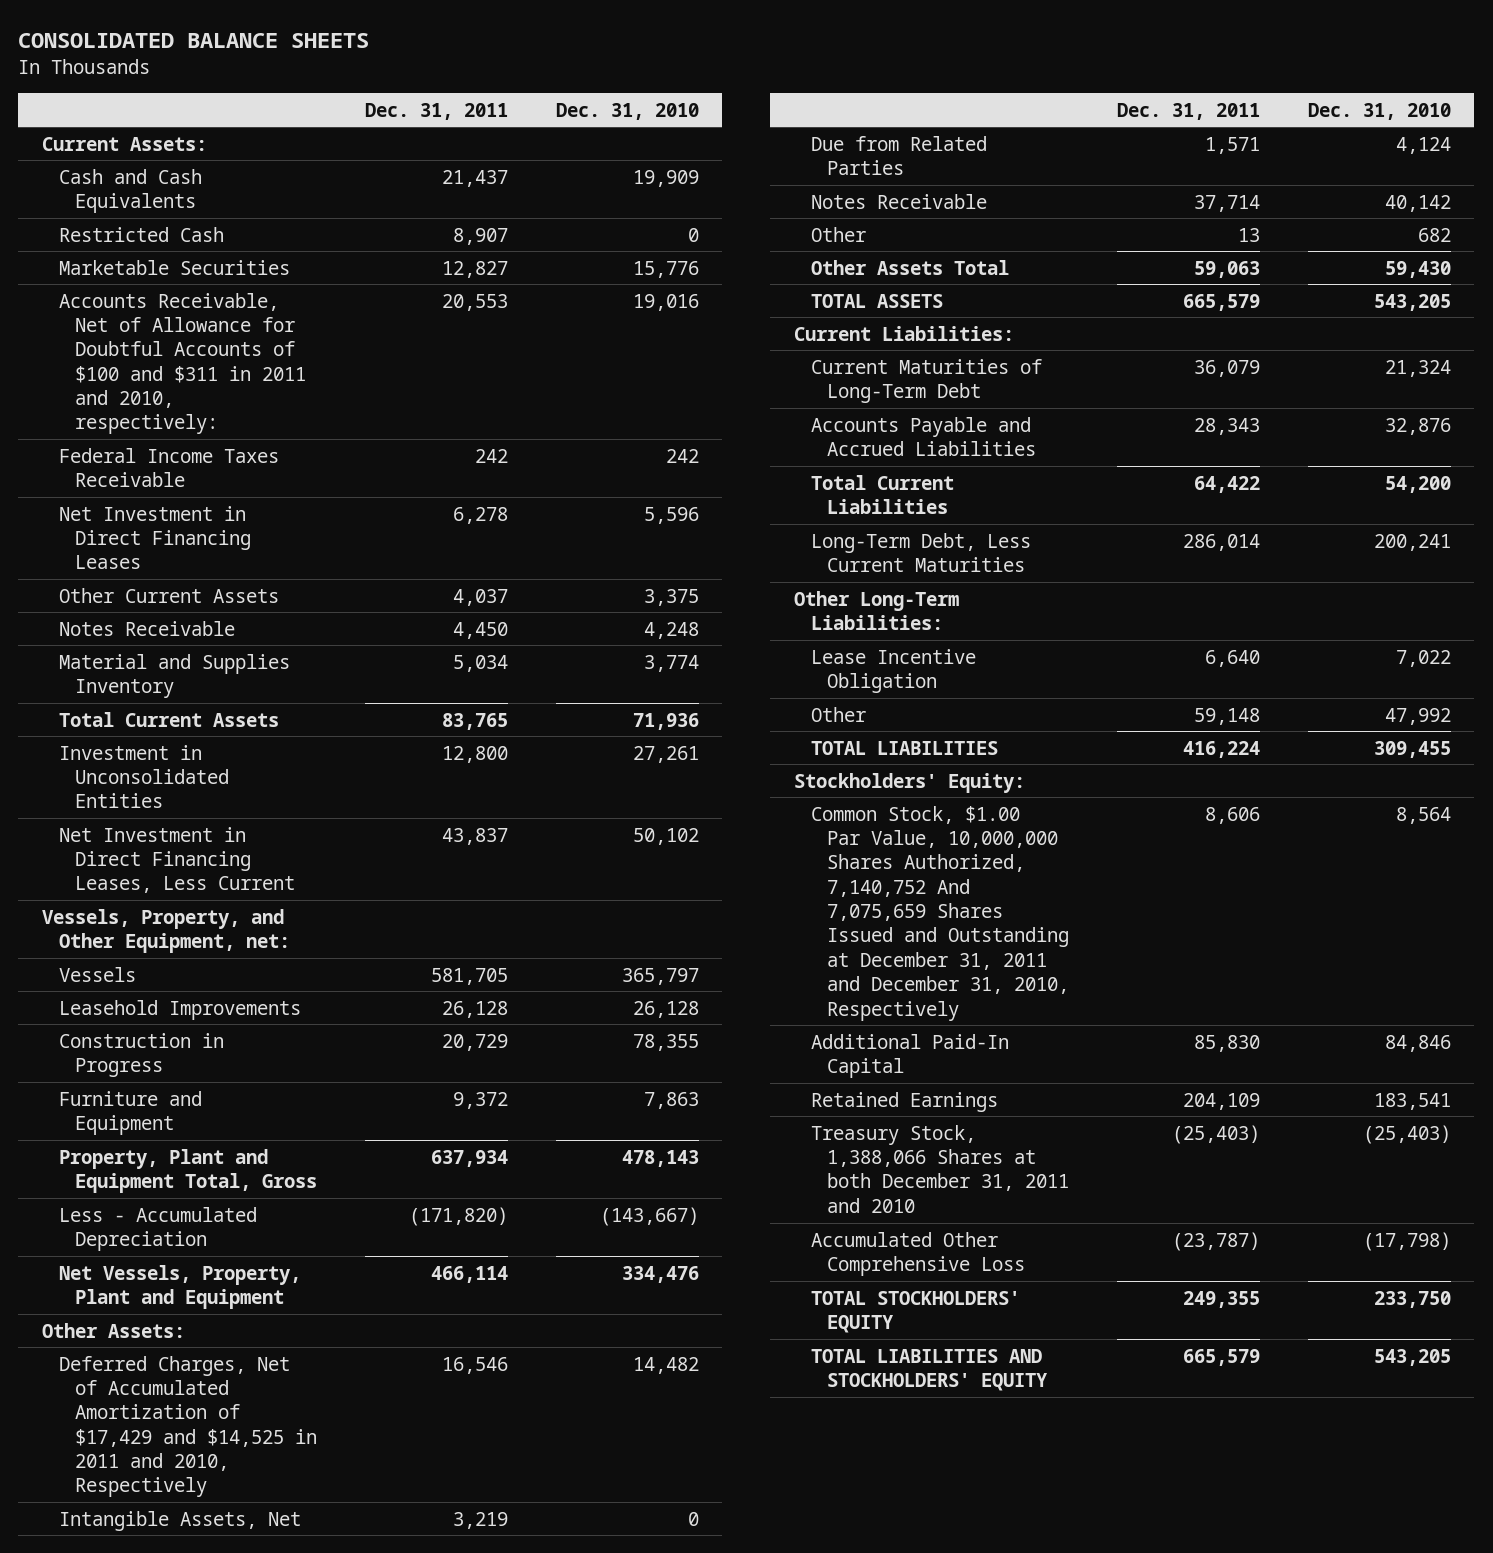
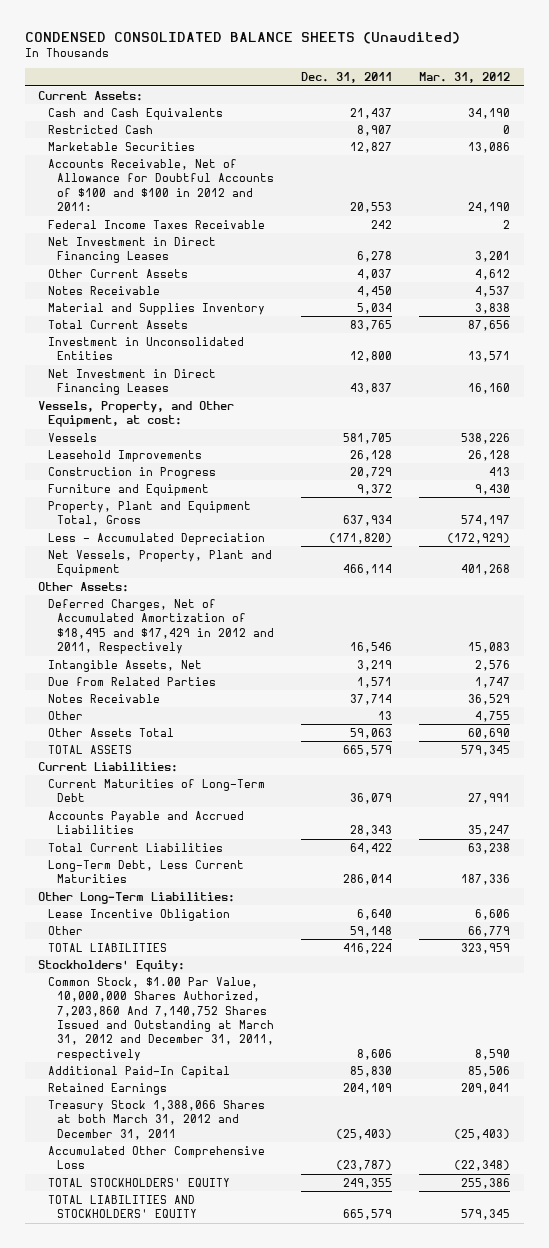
[18,32,370,48] CONSOLIDATED BALANCE SHEETS -> [24,32,460,45] CONDENSED CONSOLIDATED BALANCE SHEETS (Unaudited)
[555,102,699,120] Dec. 31, 2010 -> none
none -> [419,72,511,84] Mar. 31, 2012
[58,292,307,435] Accounts Receivable, Net of Allowance for Doubtful Accounts of $100 and $311 in 2011 and 2010, respectively: -> [47,158,275,212] Accounts Receivable, Net of Allowance for Doubtful Accounts of $100 and $100 in 2012 and 2011:
[58,826,296,894] Net Investment in Direct Financing Leases, Less Current -> [47,368,216,396] Net Investment in Direct Financing Leases
[42,908,290,953] Vessels, Property, and Other Equipment, net: -> [38,400,235,428] Vessels, Property, and Other Equipment, at cost:
[58,1355,318,1498] Deferred Charges, Net of Accumulated Amortization of $17,429 and $14,525 in 2011 and 2010, Respectively -> [47,598,275,655] Deferred Charges, Net of Accumulated Amortization of $18,495 and $17,429 in 2012 and 2011, Respectively
[810,805,1070,1021] Common Stock, $1.00 Par Value, 10,000,000 Shares Authorized, 7,140,752 And 7,075,659 Shares Issued and Outstanding at December 31, 2011 and December 31, 2010, Respectively -> [47,976,275,1061] Common Stock, $1.00 Par Value, 10,000,000 Shares Authorized, 7,203,860 And 7,140,752 Shares Issued and Outstanding at March 31, 2012 and December 31, 2011, respectively
[810,1124,1070,1213] Treasury Stock, 1,388,066 Shares at both December 31, 2011 and 2010 -> [47,1099,265,1140] Treasury Stock 1,388,066 Shares at both March 31, 2012 and December 31, 2011

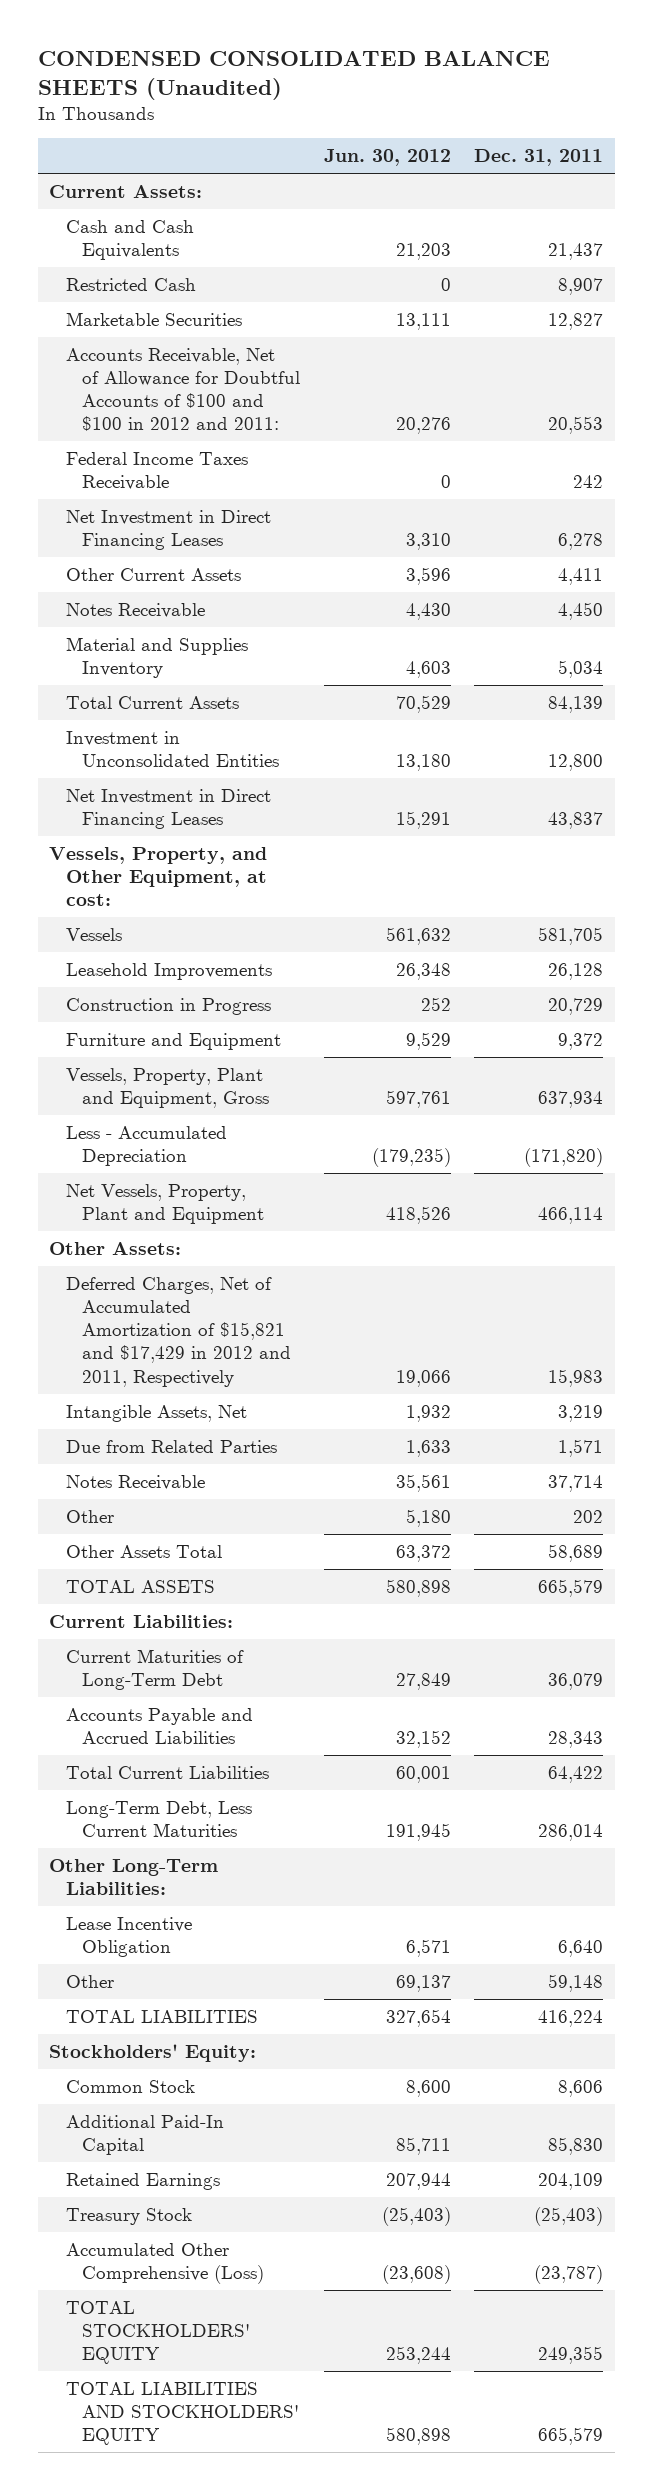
[419,72,511,84] Mar. 31, 2012 -> none
none -> [323,149,451,167] Jun. 30, 2012
[357,268,393,280] 4,037 -> [558,567,604,585] 4,411
[350,319,393,331] 83,765 -> [548,695,604,713] 84,139
[47,500,251,527] Property, Plant and Equipment Total, Gross -> [65,1067,270,1109] Vessels, Property, Plant and Equipment, Gross
[47,598,275,655] Deferred Charges, Net of Accumulated Amortization of $18,495 and $17,429 in 2012 and 2011, Respectively -> [65,1276,292,1387] Deferred Charges, Net of Accumulated Amortization of $15,821 and $17,429 in 2012 and 2011, Respectively
[350,642,393,654] 16,546 -> [548,1368,604,1387] 15,983
[378,710,393,720] 13 -> [573,1509,604,1523] 202
[350,727,393,739] 59,063 -> [548,1543,604,1562] 58,689
[47,976,275,1061] Common Stock, $1.00 Par Value, 10,000,000 Shares Authorized, 7,203,860 And 7,140,752 Shares Issued and Outstanding at March 31, 2012 and December 31, 2011, respectively -> [65,2079,195,2093] Common Stock
[47,1099,265,1140] Treasury Stock 1,388,066 Shares at both March 31, 2012 and December 31, 2011 -> [65,2207,192,2225] Treasury Stock
[47,1145,265,1170] Accumulated Other Comprehensive Loss -> [65,2242,265,2285] Accumulated Other Comprehensive (Loss)

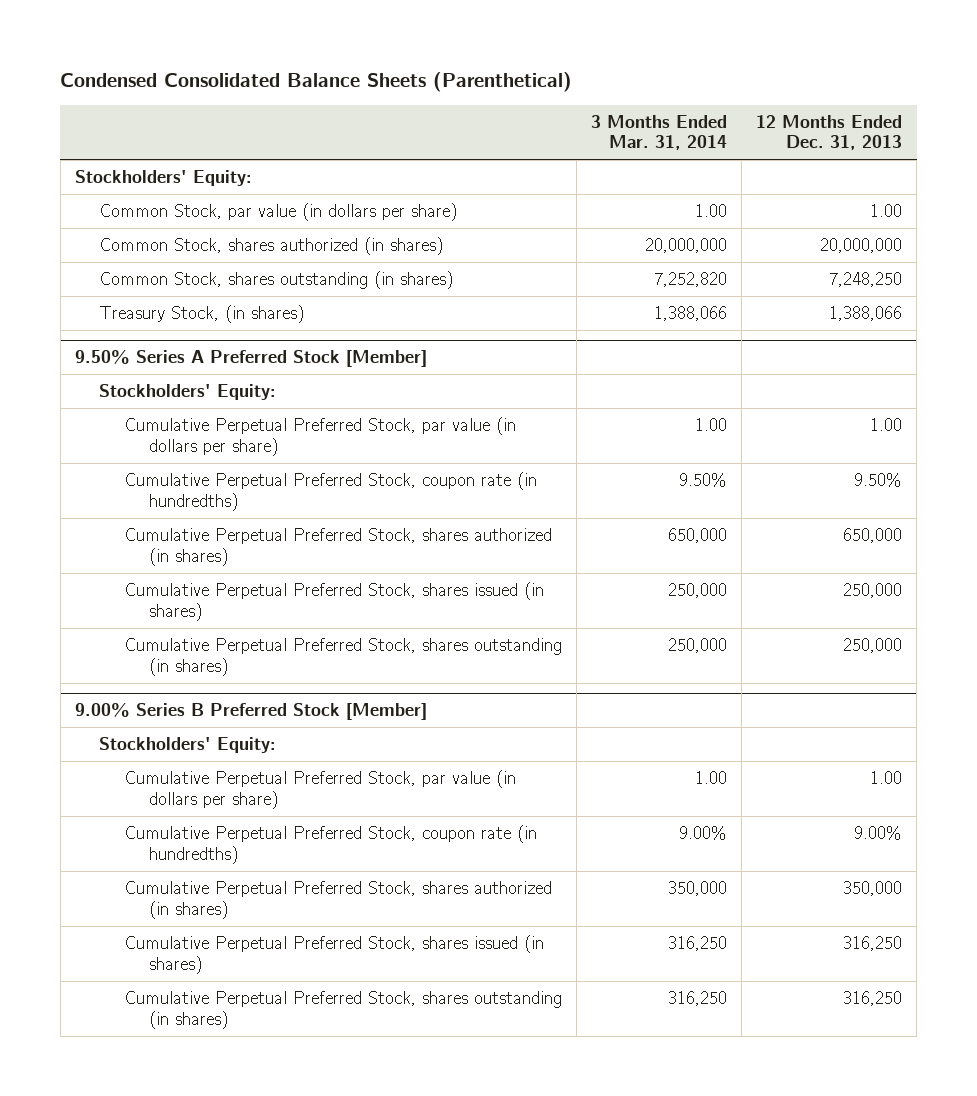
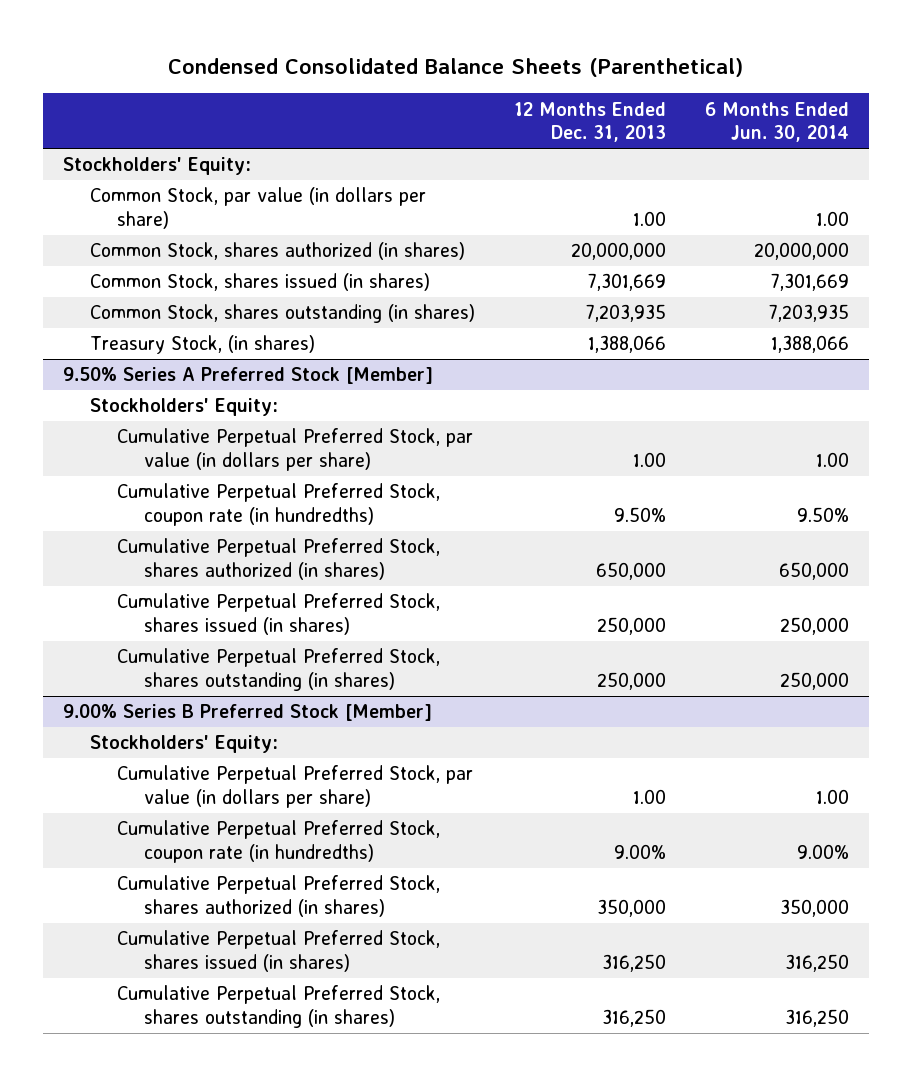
[591,114,728,151] 3 Months Ended Mar. 31, 2014 -> none
none -> [705,101,850,143] 6 Months Ended Jun. 30, 2014
none -> [90,273,431,292] Common Stock, shares issued (in shares)
[829,271,903,287] 7,248,250 -> [586,304,667,323] 7,203,935

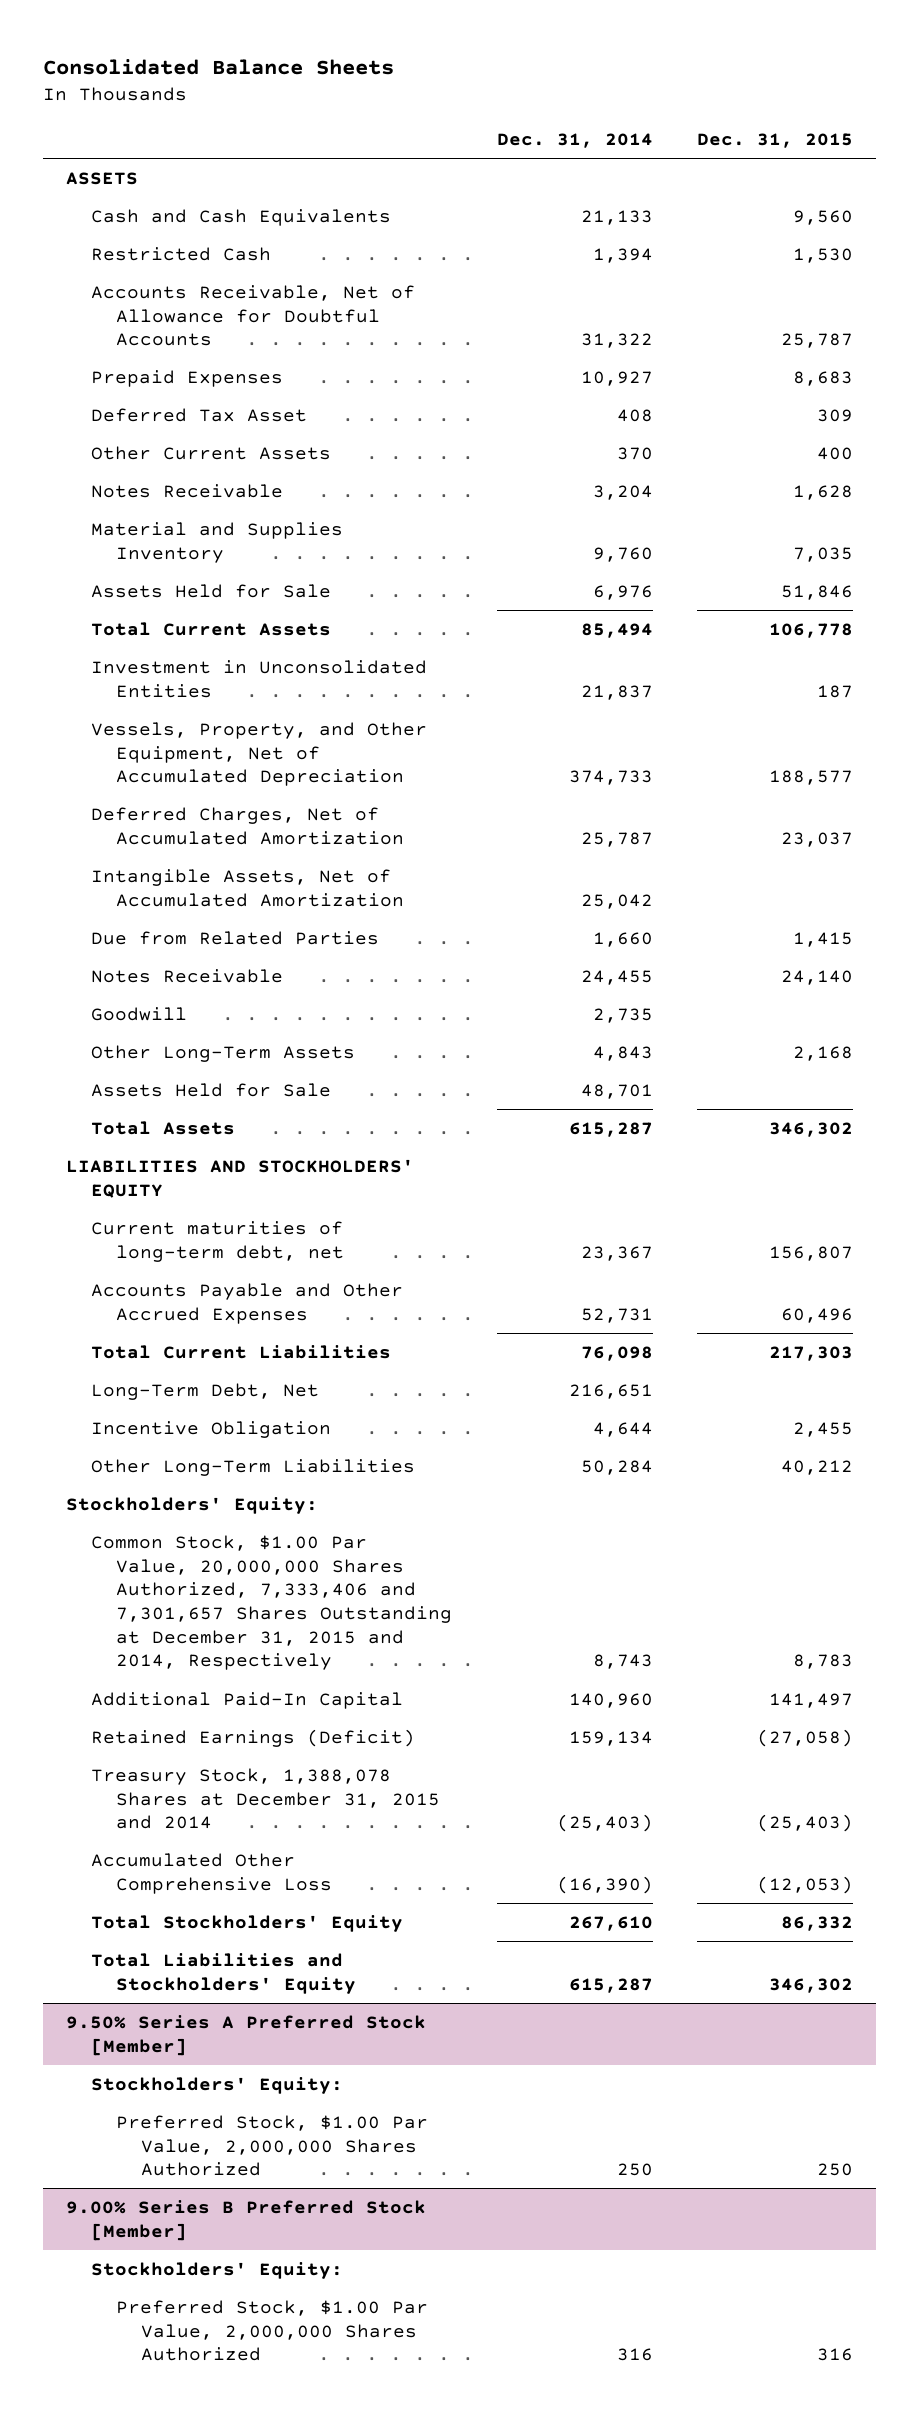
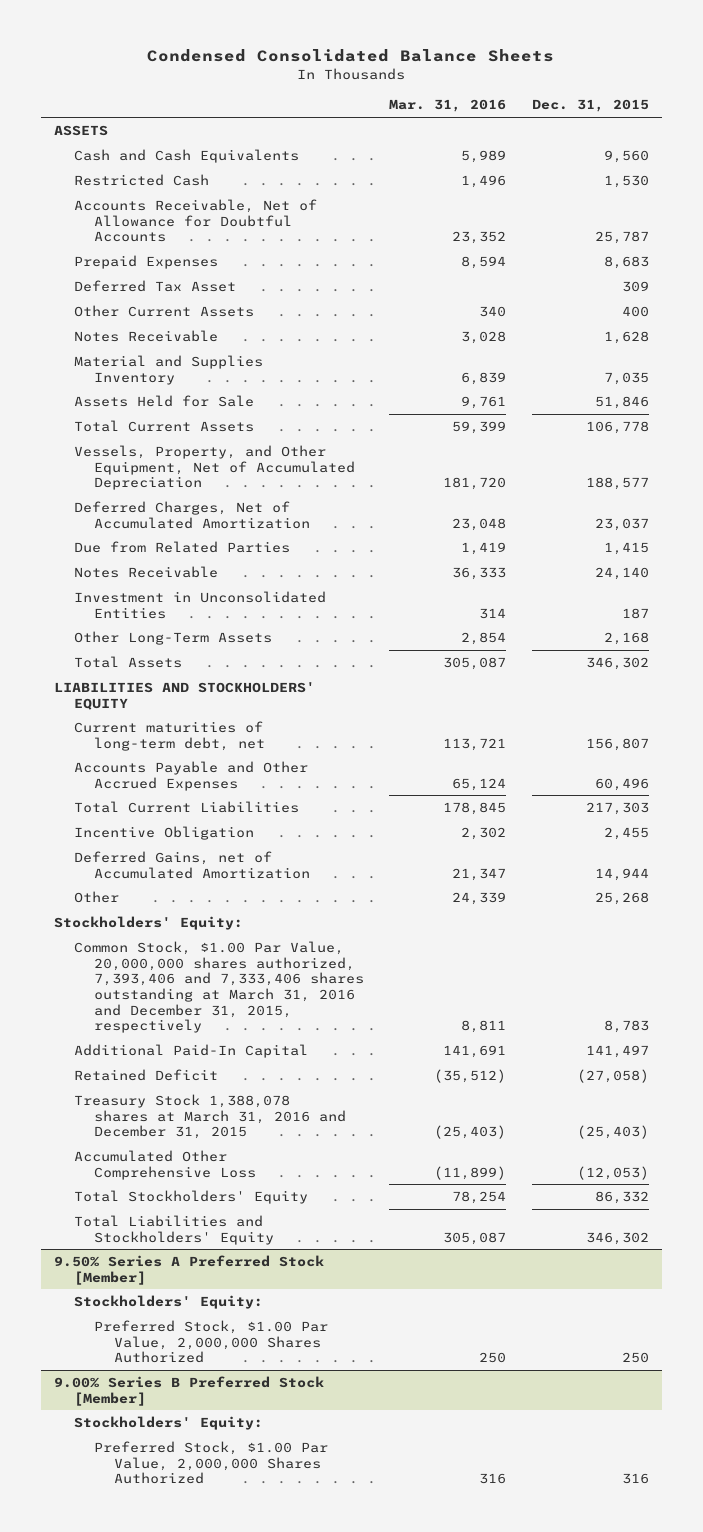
[43,58,395,75] Consolidated Balance Sheets -> [147,49,555,63] Condensed Consolidated Balance Sheets
[496,132,653,148] Dec. 31, 2014 -> none
none -> [389,99,507,113] Mar. 31, 2016
[90,868,404,907] Intangible Assets, Net of Accumulated Amortization -> none
[90,1006,187,1021] Goodwill -> none
[90,659,427,698] Investment in Unconsolidated Entities -> [73,591,326,619] Investment in Unconsolidated Entities
[90,1082,331,1097] Assets Held for Sale -> none
[90,1382,319,1400] Long-Term Debt, Net -> none
none -> [73,851,310,879] Deferred Gains, net of Accumulated Amortization
[90,1458,415,1476] Other Long-Term Liabilities -> [73,891,119,904] Other
[781,1459,854,1475] 40,212 -> [594,892,649,906] 25,268
[90,1534,452,1671] Common Stock, $1.00 Par Value, 20,000,000 Shares Authorized, 7,333,406 and 7,301,657 Shares Outstanding at December 31, 2015 and 2014, Respectively -> [73,941,364,1034] Common Stock, $1.00 Par Value, 20,000,000 shares authorized, 7,393,406 and 7,333,406 shares outstanding at March 31, 2016 and December 31, 2015, respectively
[90,1728,415,1747] Retained Earnings (Deficit) -> [73,1069,218,1082] Retained Deficit
[90,1767,440,1830] Treasury Stock, 1,388,078 Shares at December 31, 2015 and 2014 -> [73,1094,346,1140] Treasury Stock 1,388,078 shares at March 31, 2016 and December 31, 2015

